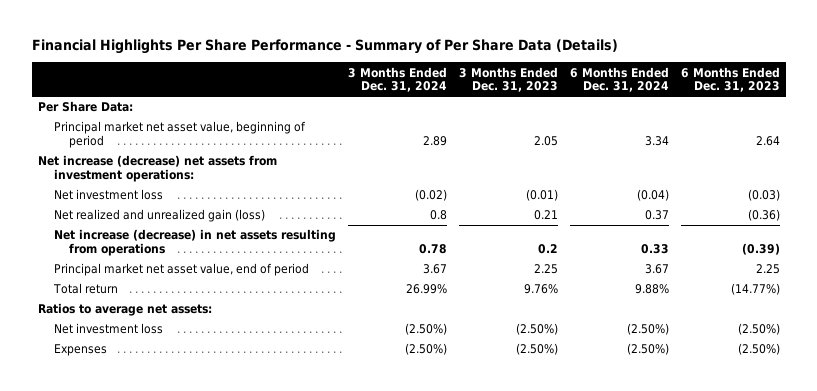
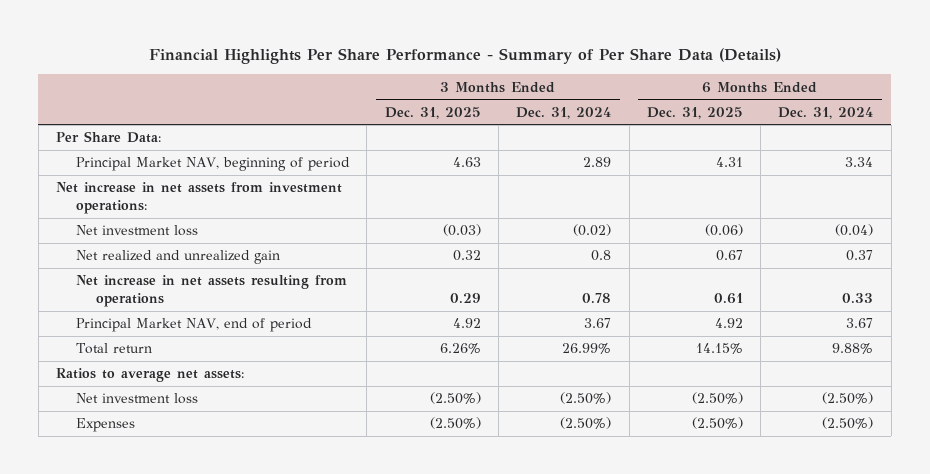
[458,66,558,93] 3 Months Ended Dec. 31, 2023 -> none
[680,66,780,93] 6 Months Ended Dec. 31, 2023 -> none
none -> [384,106,481,119] Dec. 31, 2025
none -> [646,106,743,119] Dec. 31, 2025
[53,121,306,149] Principal market net asset value, beginning of period -> [76,157,351,172] Principal Market NAV, beginning of period
[37,155,277,183] Net increase (decrease) net assets from investment operations: -> [56,182,343,215] Net increase in net assets from investment operations:
[53,209,265,223] Net realized and unrealized gain (loss) -> [76,250,281,265] Net realized and unrealized gain
[53,229,336,257] Net increase (decrease) in net assets resulting from operations -> [76,275,348,308] Net increase in net assets resulting from operations
[53,263,309,277] Principal market net asset value, end of period -> [76,318,313,333] Principal Market NAV, end of period

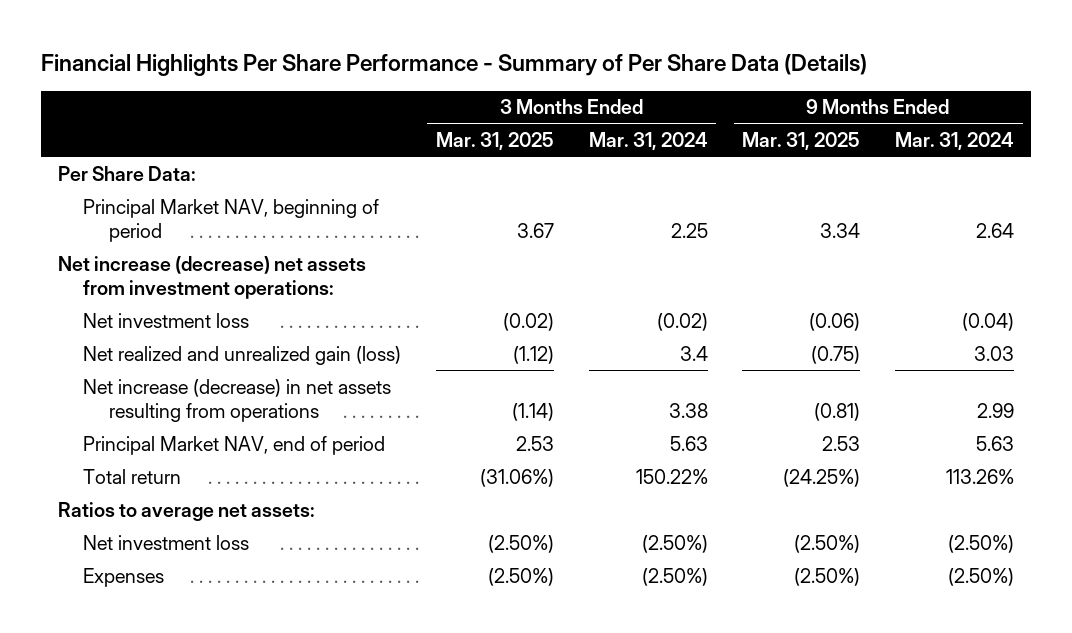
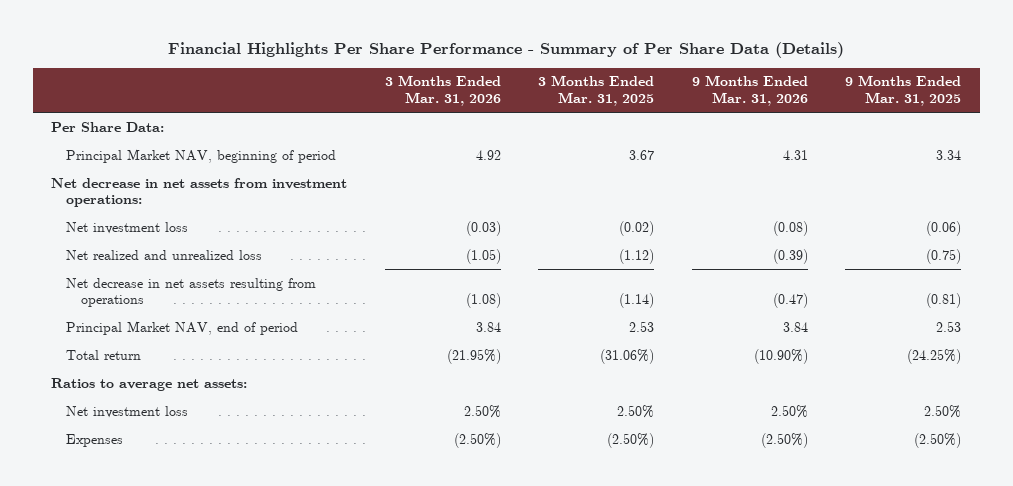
[588,131,708,150] Mar. 31, 2024 -> none
[894,131,1014,150] Mar. 31, 2024 -> none
none -> [384,75,501,107] 3 Months Ended Mar. 31, 2026
none -> [691,75,808,107] 9 Months Ended Mar. 31, 2026
[58,255,367,299] Net increase (decrease) net assets from investment operations: -> [51,177,348,208] Net decrease in net assets from investment operations:
[83,345,402,365] Net realized and unrealized gain (loss) -> [66,249,263,260] Net realized and unrealized loss
[83,378,392,422] Net increase (decrease) in net assets resulting from operations -> [66,277,317,308] Net decrease in net assets resulting from operations
[488,534,555,553] (2.50%) -> [617,404,655,418] 2.50%
[794,534,861,553] (2.50%) -> [924,404,962,418] 2.50%

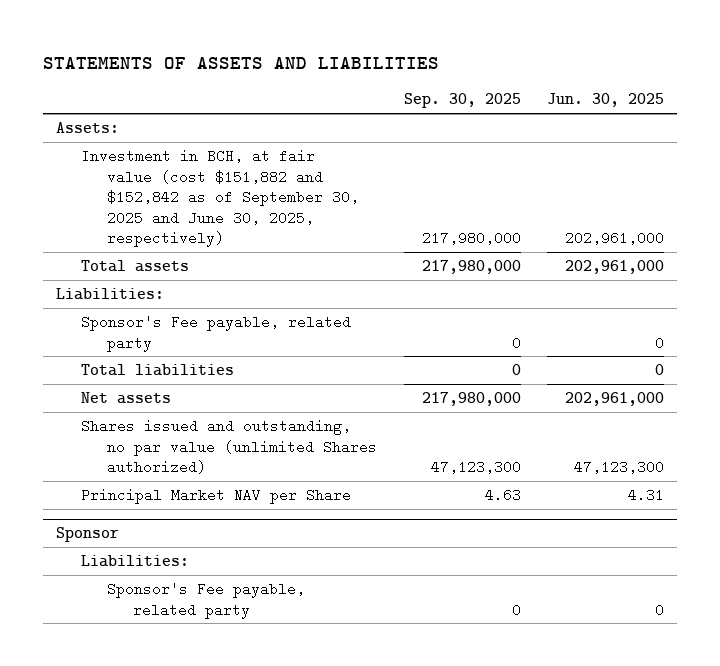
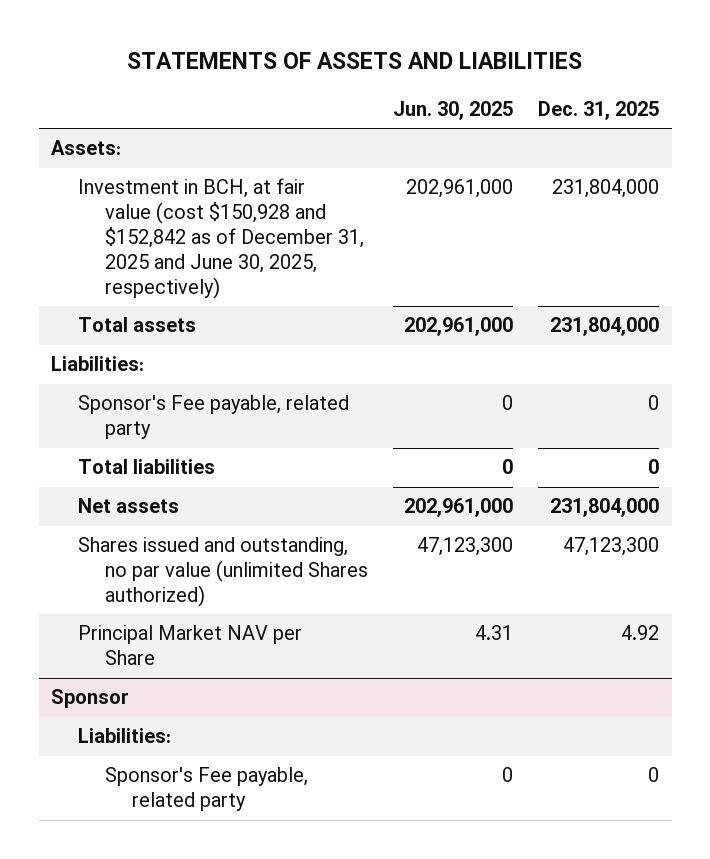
[403,93,521,109] Sep. 30, 2025 -> none
none -> [538,100,660,120] Dec. 31, 2025
[81,149,360,248] Investment in BCH, at fair value (cost $151,882 and $152,842 as of September 30, 2025 and June 30, 2025, respectively) -> [78,178,365,299] Investment in BCH, at fair value (cost $150,928 and $152,842 as of December 31, 2025 and June 30, 2025, respectively)

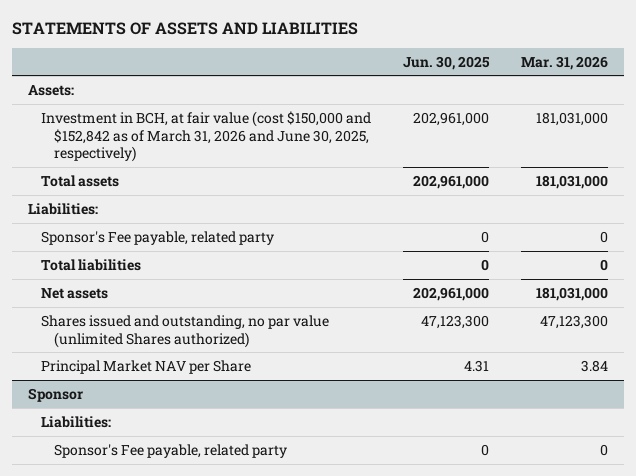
[538,100,660,120] Dec. 31, 2025 -> none
none -> [520,55,608,70] Mar. 31, 2026
[78,178,365,299] Investment in BCH, at fair value (cost $150,928 and $152,842 as of December 31, 2025 and June 30, 2025, respectively) -> [40,110,371,163] Investment in BCH, at fair value (cost $150,000 and $152,842 as of March 31, 2026 and June 30, 2025, respectively)

